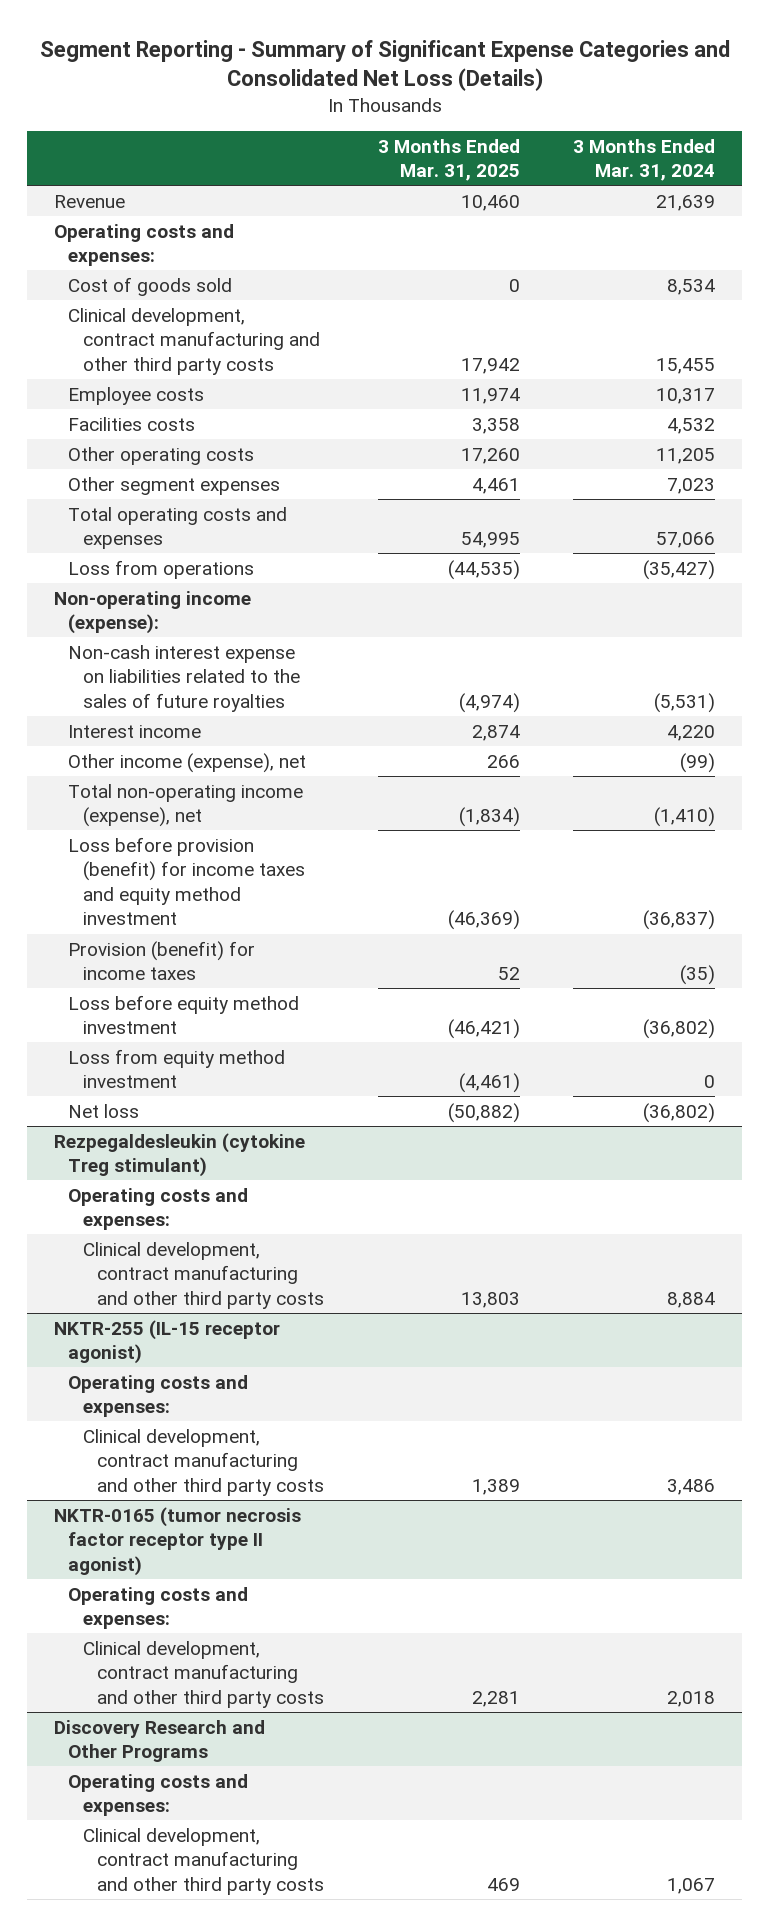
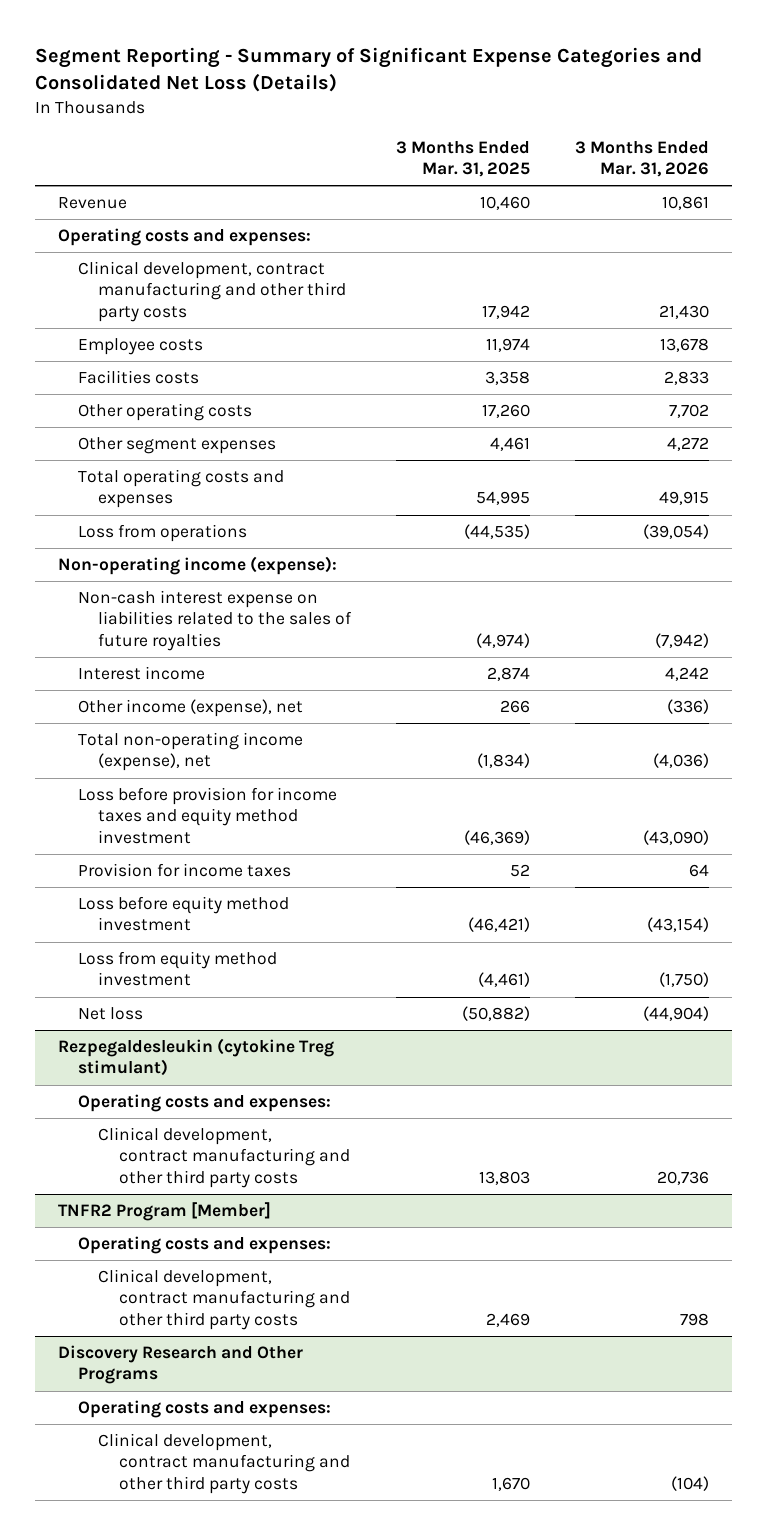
[573,138,716,182] 3 Months Ended Mar. 31, 2024 -> none
none -> [575,140,710,177] 3 Months Ended Mar. 31, 2026
[68,276,233,296] Cost of goods sold -> none
[68,836,305,926] Loss before provision (benefit) for income taxes and equity method investment -> [77,787,337,844] Loss before provision for income taxes and equity method investment
[68,940,256,981] Provision (benefit) for income taxes -> [77,863,291,878] Provision for income taxes
[54,1319,281,1365] NKTR-255 (IL-15 receptor agonist) -> none
[68,1374,249,1418] Operating costs and expenses: -> none
[82,1428,324,1496] Clinical development, contract manufacturing and other third party costs -> none
[54,1506,302,1576] NKTR-0165 (tumor necrosis factor receptor type II agonist) -> none
none -> [57,1202,271,1222] TNFR2 Program [Member]
[471,1690,520,1707] 2,281 -> [486,1312,531,1327] 2,469
[486,1877,520,1891] 469 -> [492,1476,531,1491] 1,670

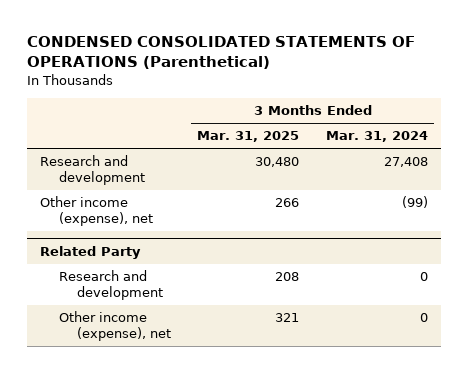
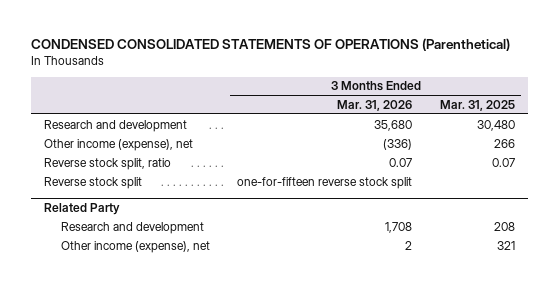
[325,131,428,143] Mar. 31, 2024 -> none
none -> [337,99,413,111] Mar. 31, 2026
none -> [44,157,172,170] Reverse stock split, ratio
none -> [44,176,143,189] Reverse stock split

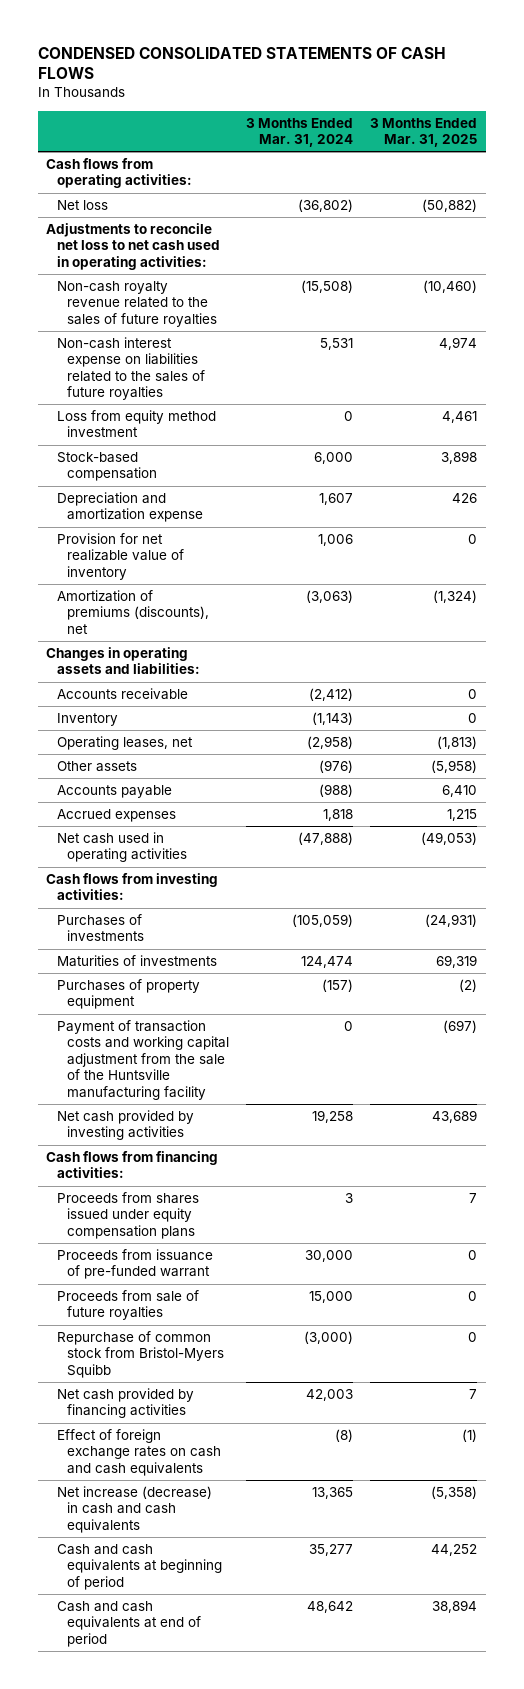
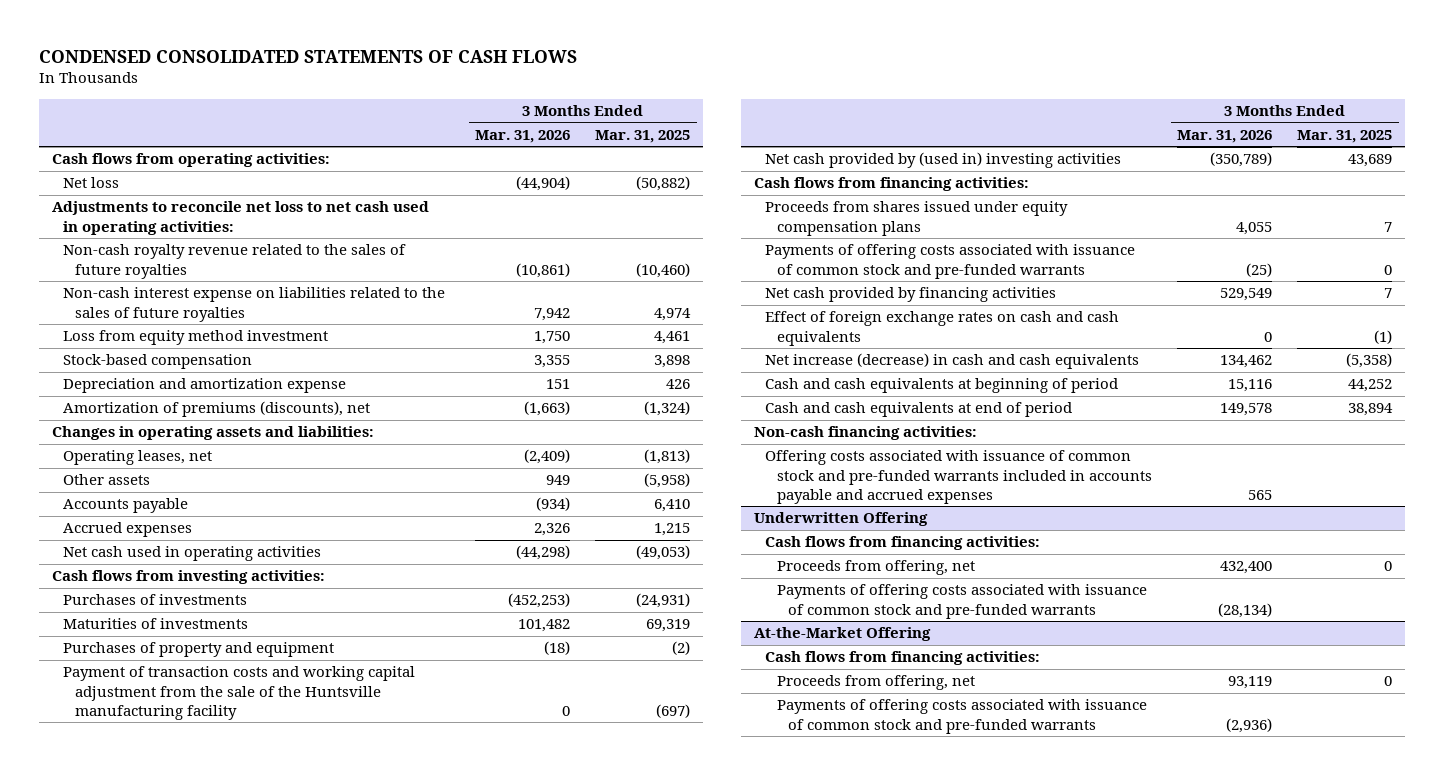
[246,117,354,148] 3 Months Ended Mar. 31, 2024 -> none
none -> [475,129,571,143] Mar. 31, 2026
[56,532,185,580] Provision for net realizable value of inventory -> none
[56,687,188,700] Accounts receivable -> none
[56,712,118,726] Inventory -> none
[56,978,200,1010] Purchases of property equipment -> [63,642,335,658] Purchases of property and equipment
[56,1109,194,1141] Net cash provided by investing activities -> [765,152,1122,169] Net cash provided by (used in) investing activities
[56,1248,213,1280] Proceeds from issuance of pre-funded warrant -> none
[56,1289,199,1321] Proceeds from sale of future royalties -> none
[56,1330,225,1378] Repurchase of common stock from Bristol-Myers Squibb -> none
none -> [765,244,1136,279] Payments of offering costs associated with issuance of common stock and pre-funded warrants
none -> [753,426,977,441] Non-cash financing activities:
none -> [765,450,1152,504] Offering costs associated with issuance of common stock and pre-funded warrants included in accounts payable and accrued expenses
none -> [753,512,928,527] Underwritten Offering
none -> [765,536,1041,551] Cash flows from financing activities:
none -> [776,560,975,576] Proceeds from offering, net
none -> [776,584,1147,619] Payments of offering costs associated with issuance of common stock and pre-funded warrants
none -> [753,627,931,642] At-the-Market Offering
none -> [765,651,1041,666] Cash flows from financing activities:
none -> [776,675,975,691] Proceeds from offering, net
none -> [776,699,1147,734] Payments of offering costs associated with issuance of common stock and pre-funded warrants

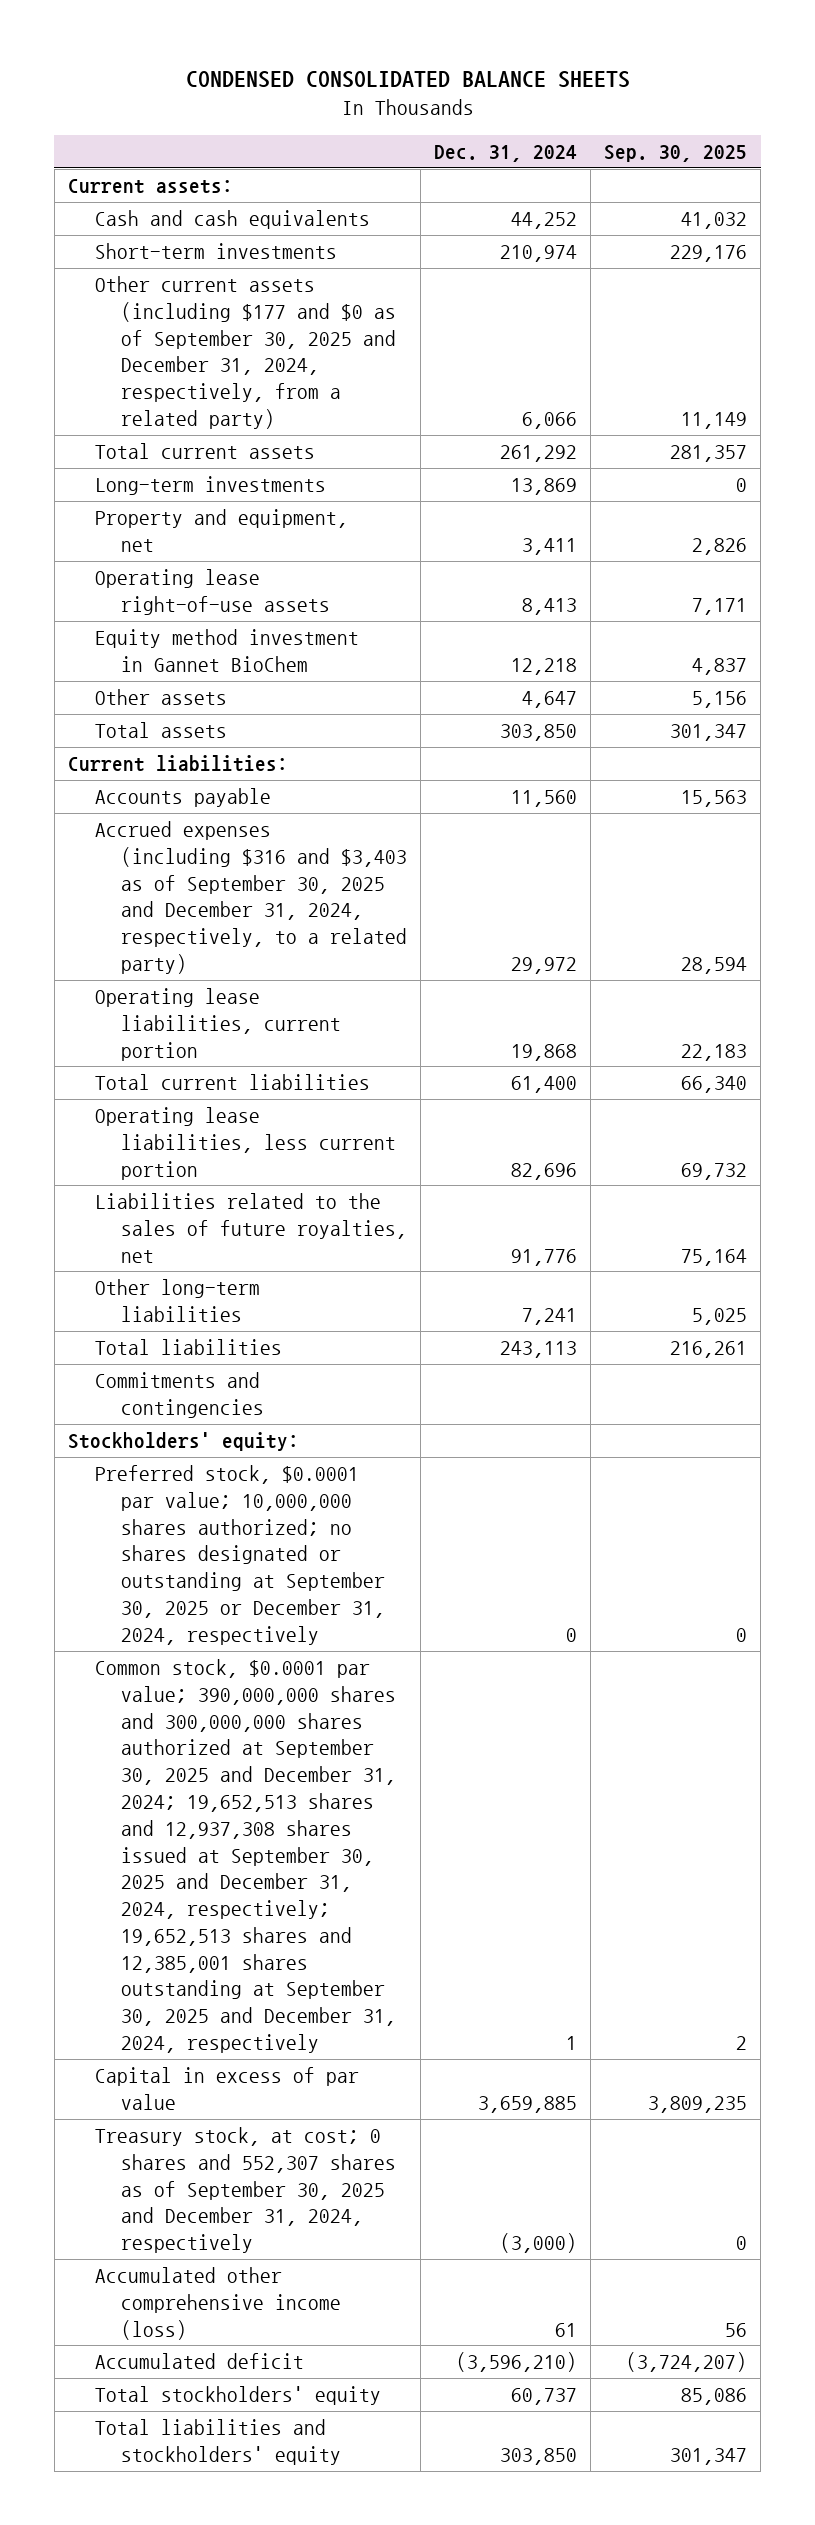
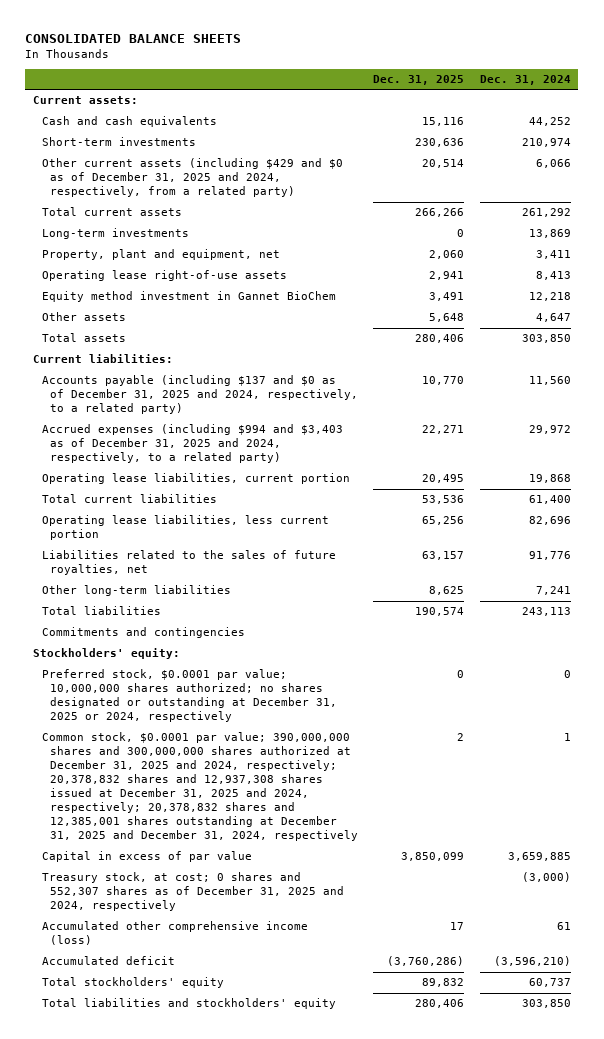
[185,71,630,89] CONDENSED CONSOLIDATED BALANCE SHEETS -> [25,33,242,43] CONSOLIDATED BALANCE SHEETS
[604,144,748,162] Sep. 30, 2025 -> none
none -> [373,75,465,86] Dec. 31, 2025
[94,276,397,429] Other current assets (including $177 and $0 as of September 30, 2025 and December 31, 2024, respectively, from a related party) -> [41,158,343,198] Other current assets (including $429 and $0 as of December 31, 2025 and 2024, respectively, from a related party)
[94,509,348,552] Property and equipment, net -> [41,249,280,261] Property, plant and equipment, net
[94,788,271,808] Accounts payable -> [41,375,359,415] Accounts payable (including $137 and $0 as of December 31, 2025 and 2024, respectively, to a related party)
[94,821,408,974] Accrued expenses (including $316 and $3,403 as of September 30, 2025 and December 31, 2024, respectively, to a related party) -> [41,424,343,464] Accrued expenses (including $994 and $3,403 as of December 31, 2025 and 2024, respectively, to a related party)
[94,1465,386,1645] Preferred stock, $0.0001 par value; 10,000,000 shares authorized; no shares designated or outstanding at September 30, 2025 or December 31, 2024, respectively -> [41,669,338,723] Preferred stock, $0.0001 par value; 10,000,000 shares authorized; no shares designated or outstanding at December 31, 2025 or 2024, respectively
[94,1659,397,2054] Common stock, $0.0001 par value; 390,000,000 shares and 300,000,000 shares authorized at September 30, 2025 and December 31, 2024; 19,652,513 shares and 12,937,308 shares issued at September 30, 2025 and December 31, 2024, respectively; 19,652,513 shares and 12,385,001 shares outstanding at September 30, 2025 and December 31, 2024, respectively -> [41,732,359,842] Common stock, $0.0001 par value; 390,000,000 shares and 300,000,000 shares authorized at December 31, 2025 and 2024, respectively; 20,378,832 shares and 12,937,308 shares issued at December 31, 2025 and 2024, respectively; 20,378,832 shares and 12,385,001 shares outstanding at December 31, 2025 and December 31, 2024, respectively
[94,2127,397,2254] Treasury stock, at cost; 0 shares and 552,307 shares as of September 30, 2025 and December 31, 2024, respectively -> [41,872,345,912] Treasury stock, at cost; 0 shares and 552,307 shares as of December 31, 2025 and 2024, respectively

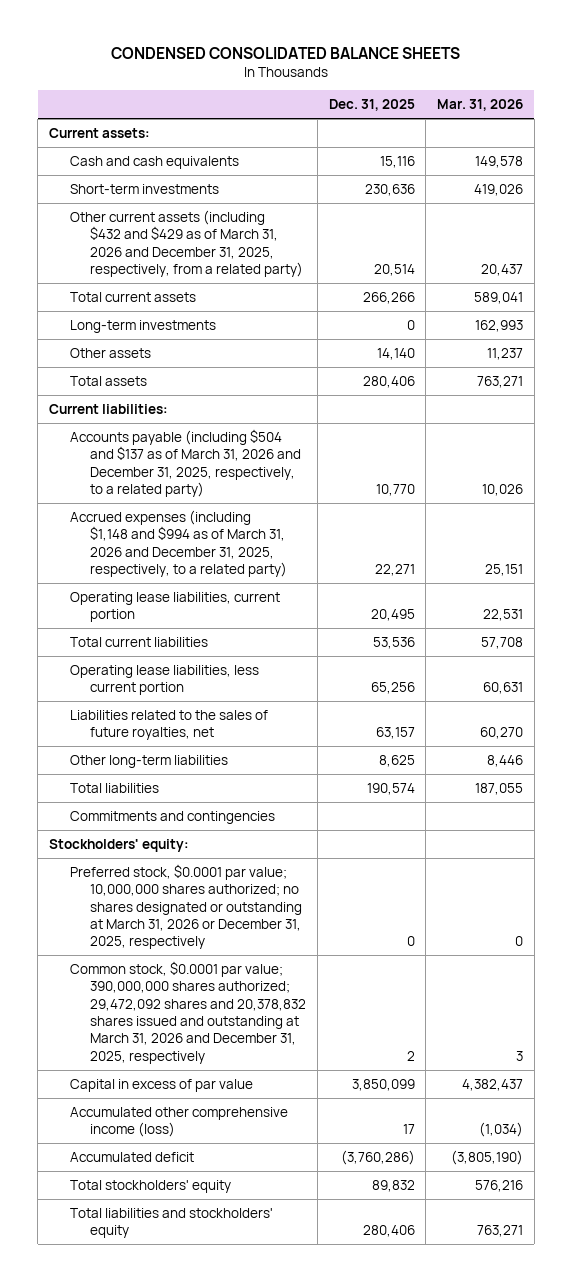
[25,33,242,43] CONSOLIDATED BALANCE SHEETS -> [110,46,460,59] CONDENSED CONSOLIDATED BALANCE SHEETS
[479,75,571,86] Dec. 31, 2024 -> none
none -> [437,99,524,112] Mar. 31, 2026
[41,158,343,198] Other current assets (including $429 and $0 as of December 31, 2025 and 2024, respectively, from a related party) -> [69,209,304,277] Other current assets (including $432 and $429 as of March 31, 2026 and December 31, 2025, respectively, from a related party)
[41,249,280,261] Property, plant and equipment, net -> none
[41,270,287,282] Operating lease right-of-use assets -> none
[41,291,336,303] Equity method investment in Gannet BioChem -> none
[429,313,465,323] 5,648 -> [376,347,415,360] 14,140
[41,375,359,415] Accounts payable (including $137 and $0 as of December 31, 2025 and 2024, respectively, to a related party) -> [69,428,302,497] Accounts payable (including $504 and $137 as of March 31, 2026 and December 31, 2025, respectively, to a related party)
[41,424,343,464] Accrued expenses (including $994 and $3,403 as of December 31, 2025 and 2024, respectively, to a related party) -> [69,509,288,577] Accrued expenses (including $1,148 and $994 as of March 31, 2026 and December 31, 2025, respectively, to a related party)
[41,669,338,723] Preferred stock, $0.0001 par value; 10,000,000 shares authorized; no shares designated or outstanding at December 31, 2025 or 2024, respectively -> [69,863,303,950] Preferred stock, $0.0001 par value; 10,000,000 shares authorized; no shares designated or outstanding at March 31, 2026 or December 31, 2025, respectively
[41,732,359,842] Common stock, $0.0001 par value; 390,000,000 shares and 300,000,000 shares authorized at December 31, 2025 and 2024, respectively; 20,378,832 shares and 12,937,308 shares issued at December 31, 2025 and 2024, respectively; 20,378,832 shares and 12,385,001 shares outstanding at December 31, 2025 and December 31, 2024, respectively -> [69,960,307,1064] Common stock, $0.0001 par value; 390,000,000 shares authorized; 29,472,092 shares and 20,378,832 shares issued and outstanding at March 31, 2026 and December 31, 2025, respectively
[41,872,345,912] Treasury stock, at cost; 0 shares and 552,307 shares as of December 31, 2025 and 2024, respectively -> none

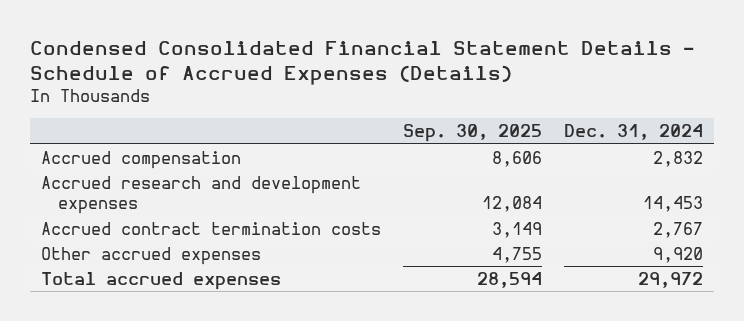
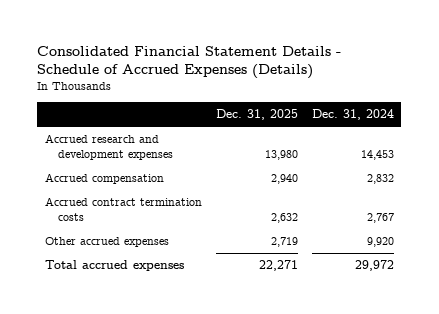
[29,40,694,86] Condensed Consolidated Financial Statement Details - Schedule of Accrued Expenses (Details) -> [37,45,342,80] Consolidated Financial Statement Details - Schedule of Accrued Expenses (Details)
[402,124,542,143] Sep. 30, 2025 -> none
none -> [215,109,298,121] Dec. 31, 2025
[40,150,241,169] Accrued compensation -> [44,173,164,185] Accrued compensation

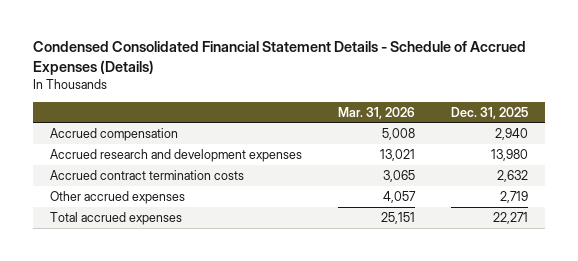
[37,45,342,80] Consolidated Financial Statement Details - Schedule of Accrued Expenses (Details) -> [32,41,526,75] Condensed Consolidated Financial Statement Details - Schedule of Accrued Expenses (Details)
[312,109,395,121] Dec. 31, 2024 -> none
none -> [338,106,416,119] Mar. 31, 2026
[44,134,174,161] Accrued research and development expenses -> [50,148,303,162] Accrued research and development expenses

